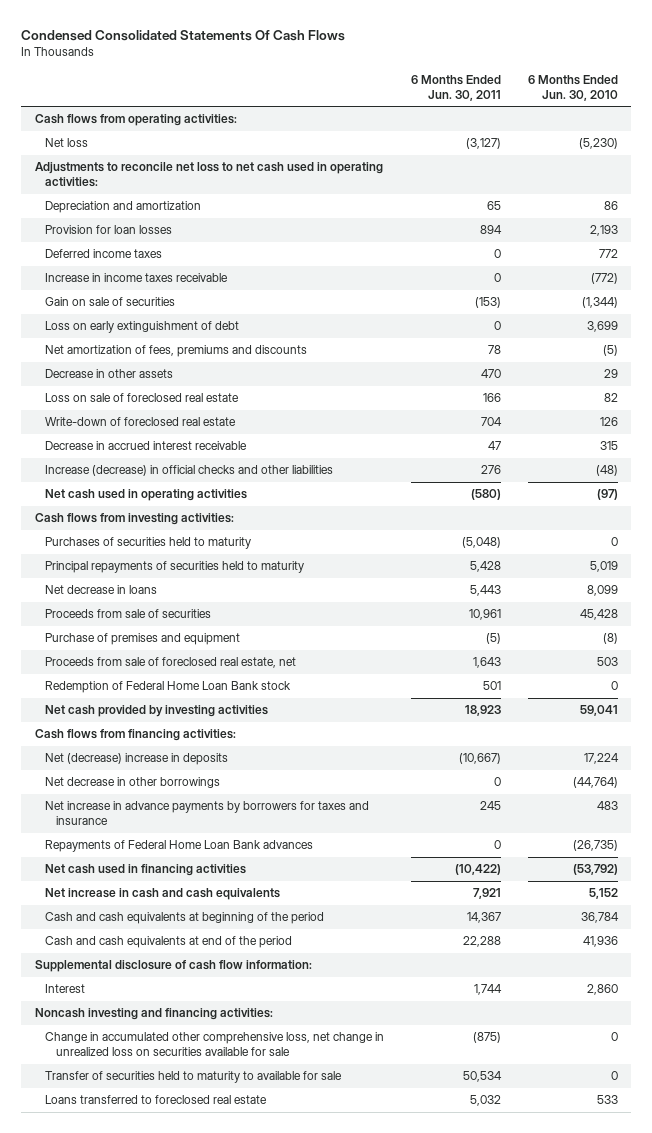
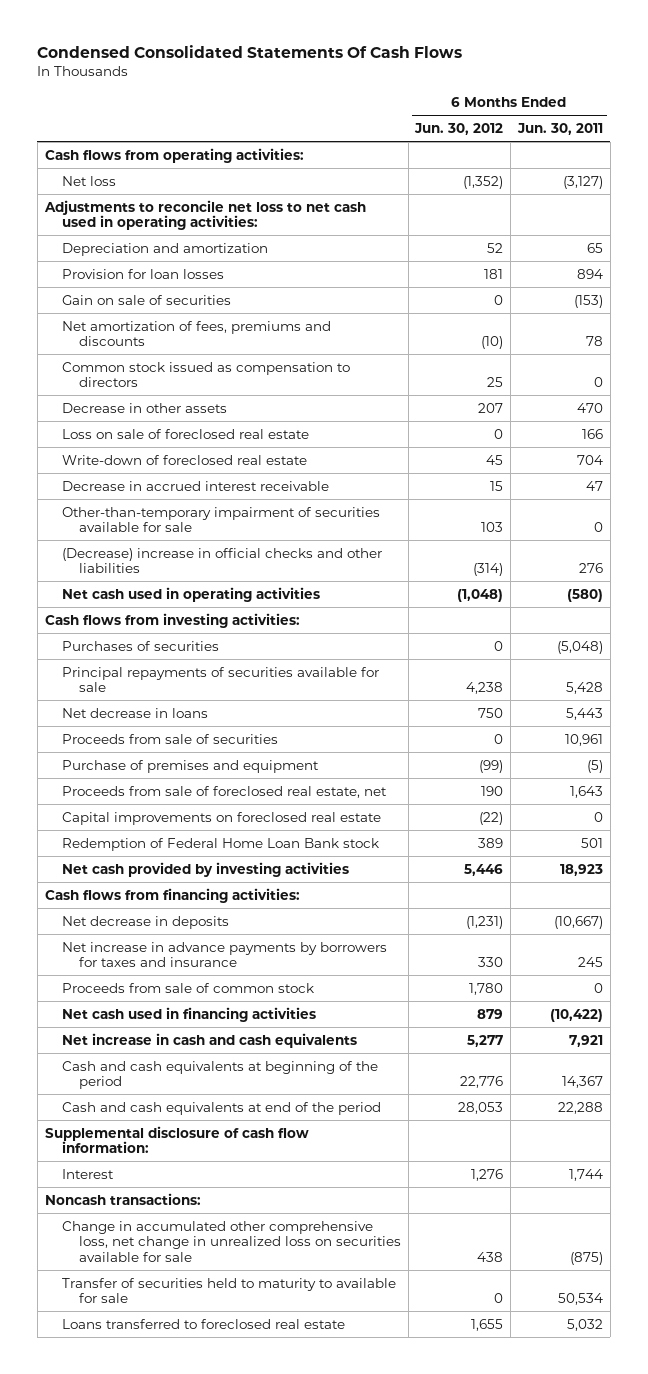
[527,74,618,101] 6 Months Ended Jun. 30, 2010 -> none
none -> [414,123,504,136] Jun. 30, 2012
[45,249,163,259] Deferred income taxes -> none
[45,273,229,283] Increase in income taxes receivable -> none
[45,321,240,334] Loss on early extinguishment of debt -> none
none -> [61,361,350,388] Common stock issued as compensation to directors
none -> [61,506,380,533] Other-than-temporary impairment of securities available for sale
[45,465,334,477] Increase (decrease) in official checks and other liabilities -> [61,547,382,574] (Decrease) increase in official checks and other liabilities
[45,537,252,550] Purchases of securities held to maturity -> [61,640,219,651] Purchases of securities
[45,561,305,574] Principal repayments of securities held to maturity -> [61,666,379,693] Principal repayments of securities available for sale
none -> [61,811,381,825] Capital improvements on foreclosed real estate
[45,777,221,789] Net decrease in other borrowings -> none
[45,753,229,766] Net (decrease) increase in deposits -> [61,915,229,929] Net decrease in deposits
[45,840,314,853] Repayments of Federal Home Loan Bank advances -> none
none -> [61,982,314,993] Proceeds from sale of common stock
[34,1008,273,1021] Noncash investing and financing activities: -> [44,1192,201,1205] Noncash transactions:

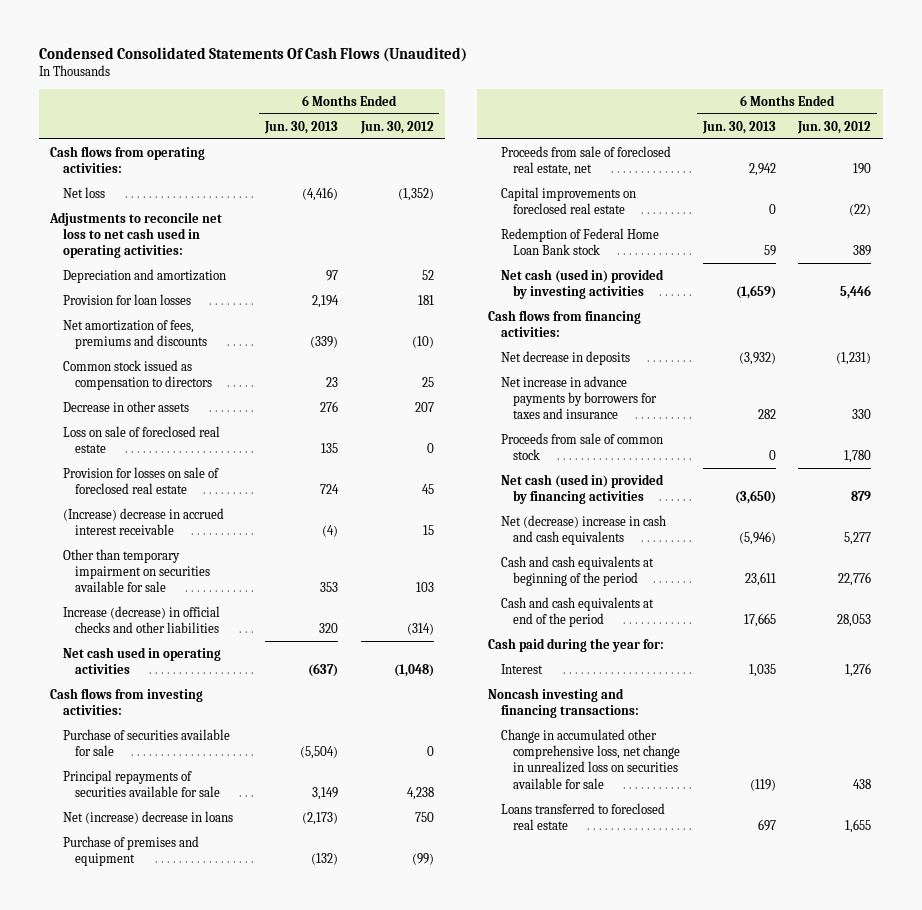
[37,45,463,59] Condensed Consolidated Statements Of Cash Flows -> [39,46,468,62] Condensed Consolidated Statements Of Cash Flows (Unaudited)
[516,123,603,136] Jun. 30, 2011 -> none
none -> [264,120,339,134] Jun. 30, 2013
[61,294,231,305] Gain on sale of securities -> none
[61,454,307,465] Write-down of foreclosed real estate -> none
none -> [62,466,219,495] Provision for losses on sale of foreclosed real estate
[61,480,329,491] Decrease in accrued interest receivable -> [62,507,224,536] (Increase) decrease in accrued interest receivable
[61,506,380,533] Other-than-temporary impairment of securities available for sale -> [62,548,211,593] Other than temporary impairment on securities available for sale
[61,547,382,574] (Decrease) increase in official checks and other liabilities -> [62,605,220,634] Increase (decrease) in official checks and other liabilities
[61,640,219,651] Purchases of securities -> none
none -> [62,728,230,757] Purchase of securities available for sale
[61,733,278,744] Proceeds from sale of securities -> none
[61,707,208,718] Net decrease in loans -> [62,810,233,824] Net (increase) decrease in loans
[61,861,349,877] Net cash provided by investing activities -> [500,268,664,300] Net cash (used in) provided by investing activities
[61,1006,316,1022] Net cash used in financing activities -> [500,473,664,505] Net cash (used in) provided by financing activities
[61,1032,357,1048] Net increase in cash and cash equivalents -> [500,514,666,546] Net (decrease) increase in cash and cash equivalents
[44,1125,309,1154] Supplemental disclosure of cash flow information: -> none
none -> [488,637,665,652] Cash paid during the year for:
[44,1192,201,1205] Noncash transactions: -> [488,687,639,719] Noncash investing and financing transactions:
[61,1277,396,1304] Transfer of securities held to maturity to available for sale -> none

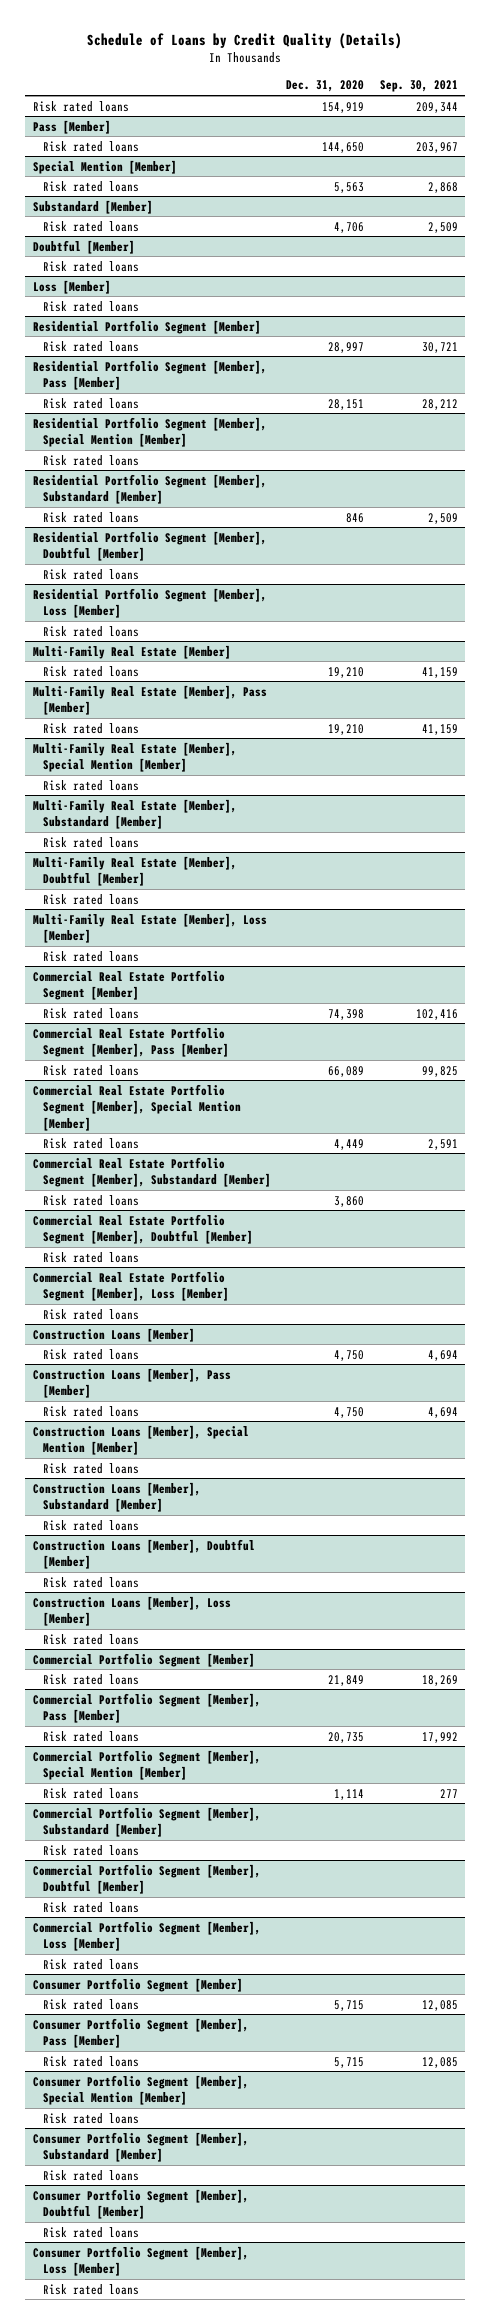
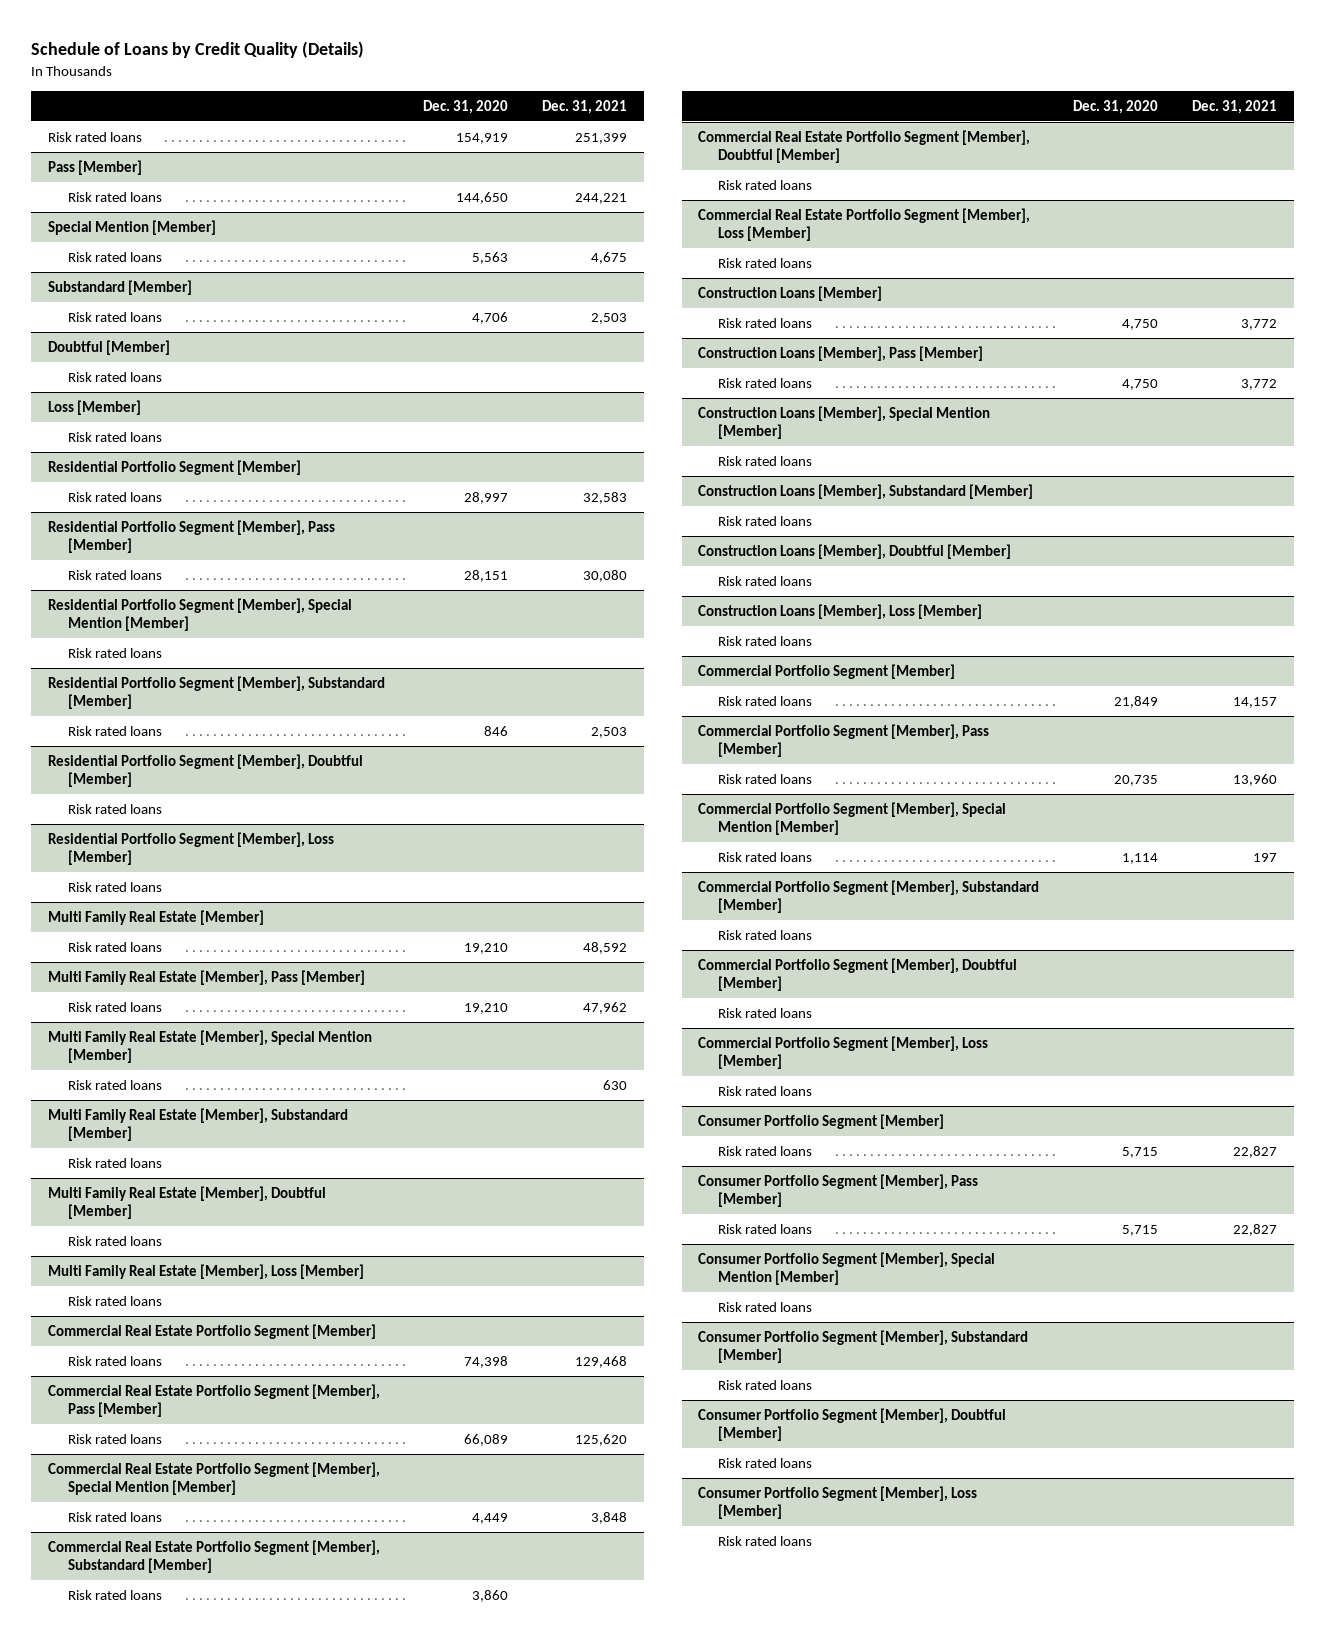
[379,80,458,93] Sep. 30, 2021 -> none
none -> [541,99,627,114] Dec. 31, 2021
[32,644,231,659] Multi-Family Real Estate [Member] -> [48,909,265,925] Multi Family Real Estate [Member]
[32,684,267,716] Multi-Family Real Estate [Member], Pass [Member] -> [48,969,366,985] Multi Family Real Estate [Member], Pass [Member]
[32,741,237,773] Multi-Family Real Estate [Member], Special Mention [Member] -> [48,1029,373,1063] Multi Family Real Estate [Member], Special Mention [Member]
[32,798,237,830] Multi-Family Real Estate [Member], Substandard [Member] -> [48,1107,349,1141] Multi Family Real Estate [Member], Substandard [Member]
[32,855,237,887] Multi-Family Real Estate [Member], Doubtful [Member] -> [48,1185,327,1219] Multi Family Real Estate [Member], Doubtful [Member]
[32,912,267,944] Multi-Family Real Estate [Member], Loss [Member] -> [48,1263,365,1279] Multi Family Real Estate [Member], Loss [Member]

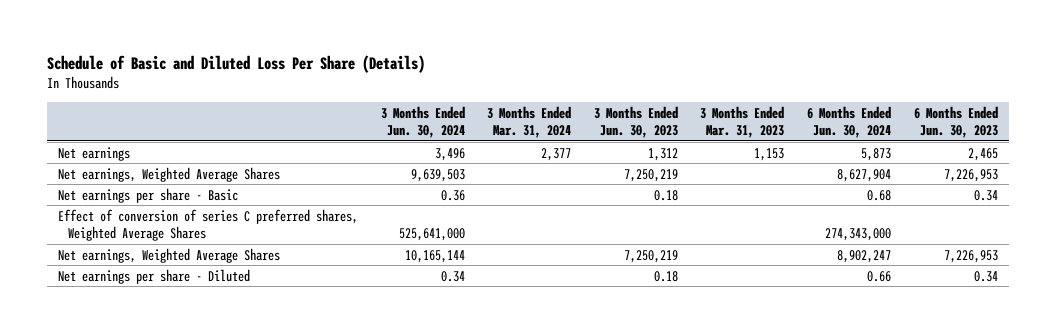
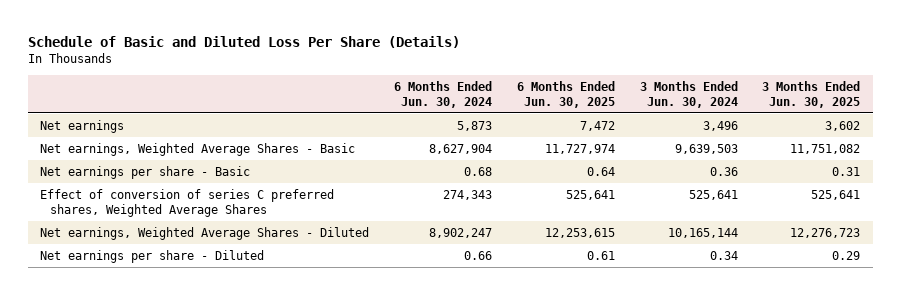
[487,105,572,139] 3 Months Ended Mar. 31, 2024 -> none
[593,105,678,139] 3 Months Ended Jun. 30, 2023 -> none
[700,105,785,139] 3 Months Ended Mar. 31, 2023 -> none
[913,105,998,139] 6 Months Ended Jun. 30, 2023 -> none
none -> [516,80,615,108] 6 Months Ended Jun. 30, 2025
none -> [762,80,861,108] 3 Months Ended Jun. 30, 2025
[57,166,280,182] Net earnings, Weighted Average Shares -> [40,142,356,156] Net earnings, Weighted Average Shares - Basic
[398,227,465,241] 525,641,000 -> [688,189,738,200] 525,641
[825,227,892,241] 274,343,000 -> [443,189,493,200] 274,343
[57,247,280,263] Net earnings, Weighted Average Shares -> [40,226,370,240] Net earnings, Weighted Average Shares - Diluted

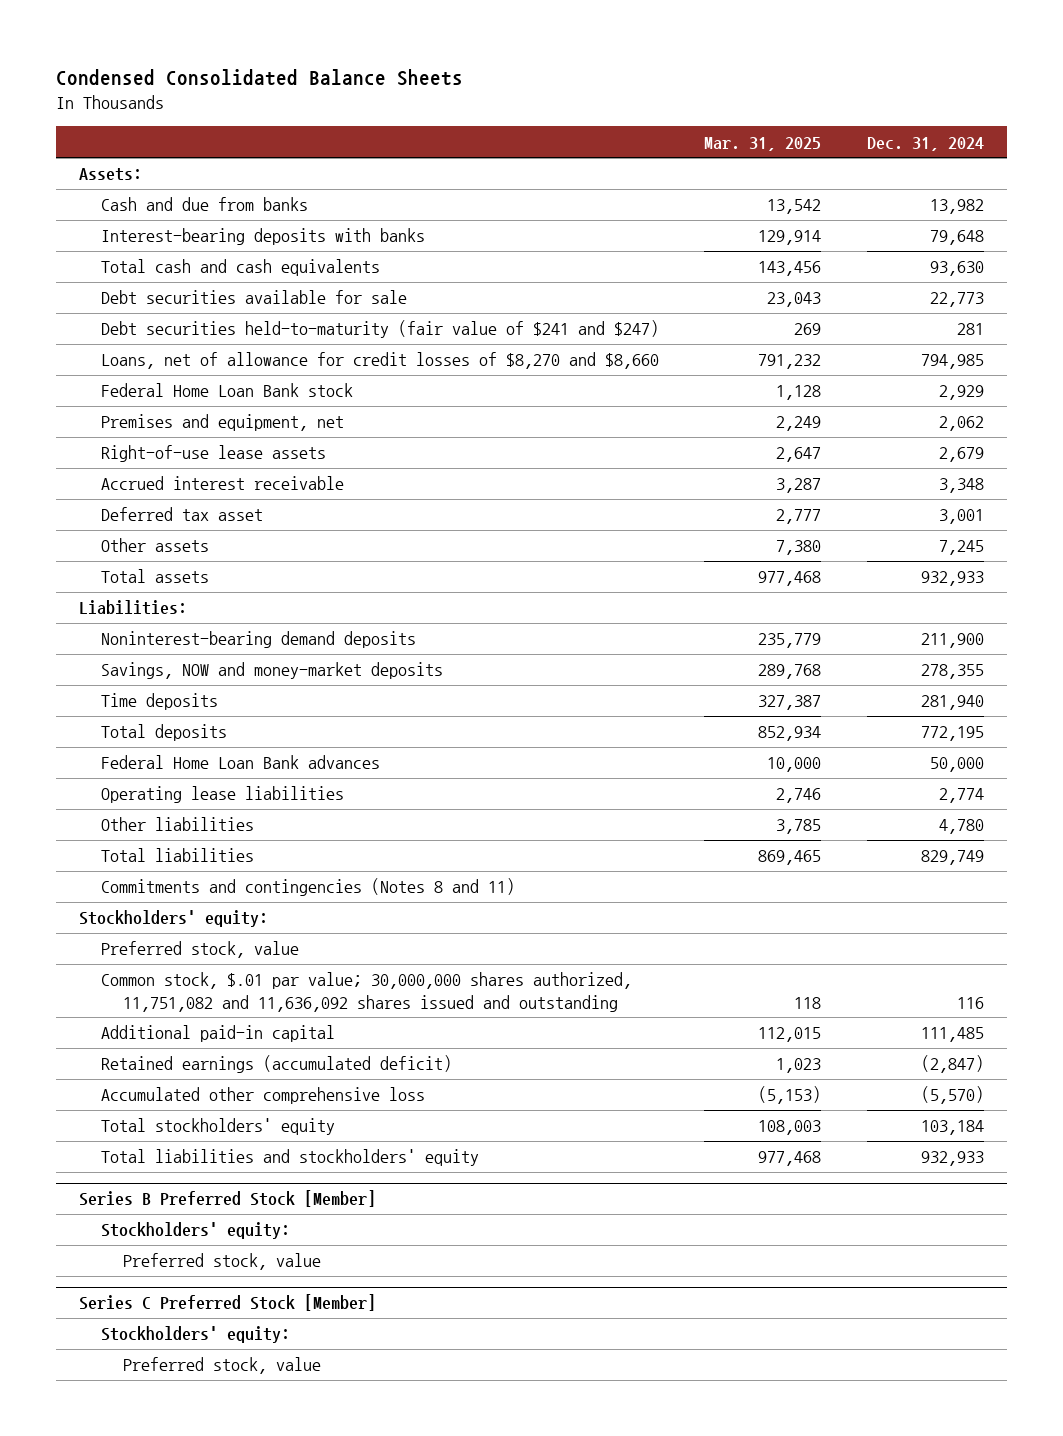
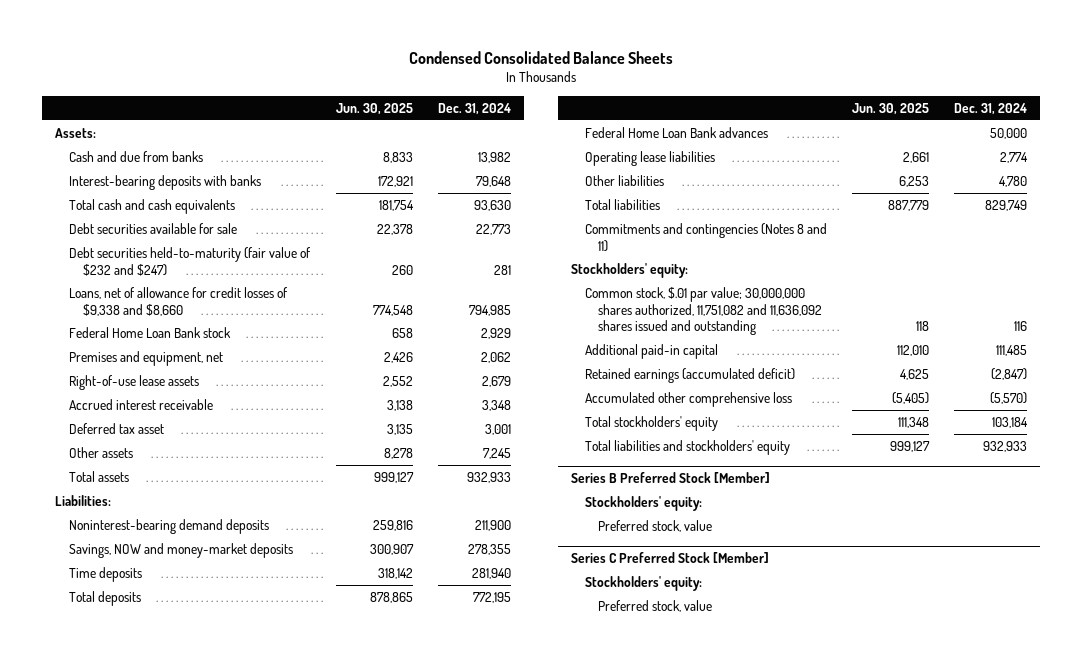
[704,136,822,151] Mar. 31, 2025 -> none
none -> [336,102,414,115] Jun. 30, 2025
[100,320,659,339] Debt securities held-to-maturity (fair value of $241 and $247) -> [68,246,311,276] Debt securities held-to-maturity (fair value of $232 and $247)
[100,352,659,370] Loans, net of allowance for credit losses of $8,270 and $8,660 -> [68,286,288,316] Loans, net of allowance for credit losses of $9,338 and $8,660
[100,941,299,959] Preferred stock, value -> none

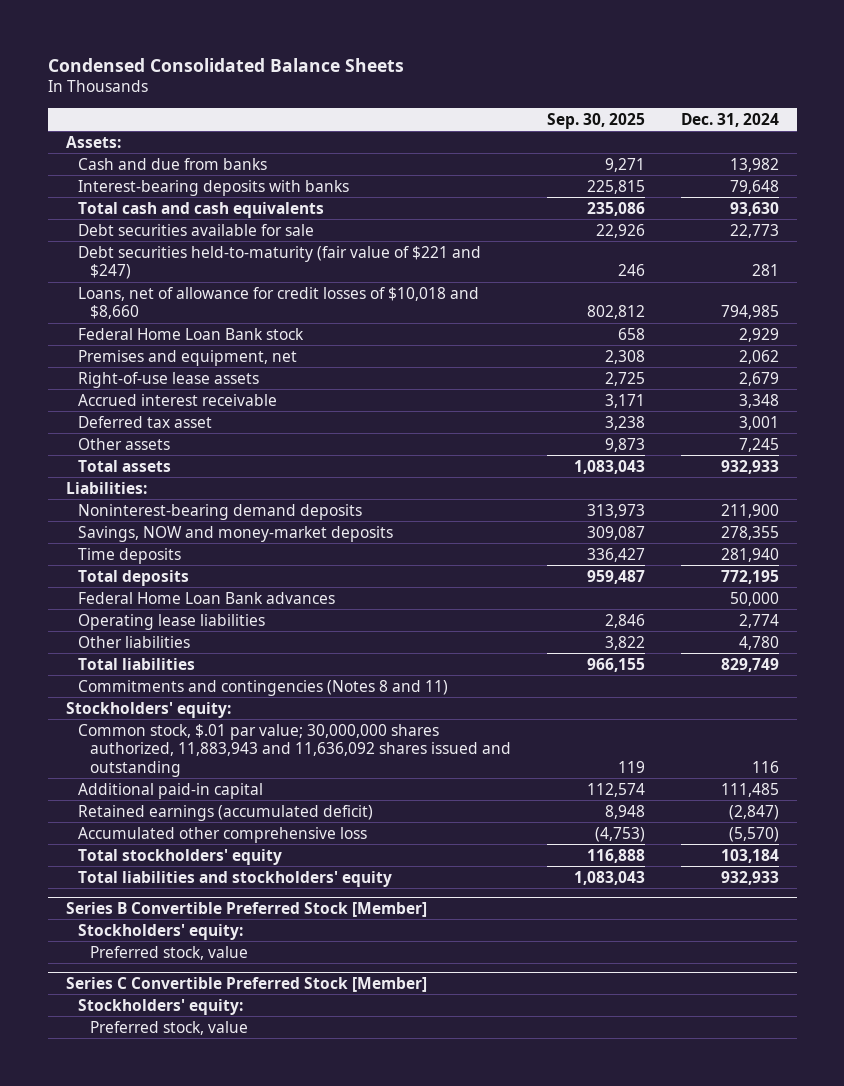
[336,102,414,115] Jun. 30, 2025 -> none
none -> [546,112,645,129] Sep. 30, 2025
[68,246,311,276] Debt securities held-to-maturity (fair value of $232 and $247) -> [77,245,481,280] Debt securities held-to-maturity (fair value of $221 and $247)
[68,286,288,316] Loans, net of allowance for credit losses of $9,338 and $8,660 -> [77,286,479,320] Loans, net of allowance for credit losses of $10,018 and $8,660
[584,286,823,336] Common stock, $.01 par value; 30,000,000 shares authorized, 11,751,082 and 11,636,092 shares issued and outstanding -> [77,723,512,777] Common stock, $.01 par value; 30,000,000 shares authorized, 11,883,943 and 11,636,092 shares issued and outstanding
[570,472,770,484] Series B Preferred Stock [Member] -> [65,901,427,917] Series B Convertible Preferred Stock [Member]
[570,552,769,564] Series C Preferred Stock [Member] -> [65,976,427,992] Series C Convertible Preferred Stock [Member]

